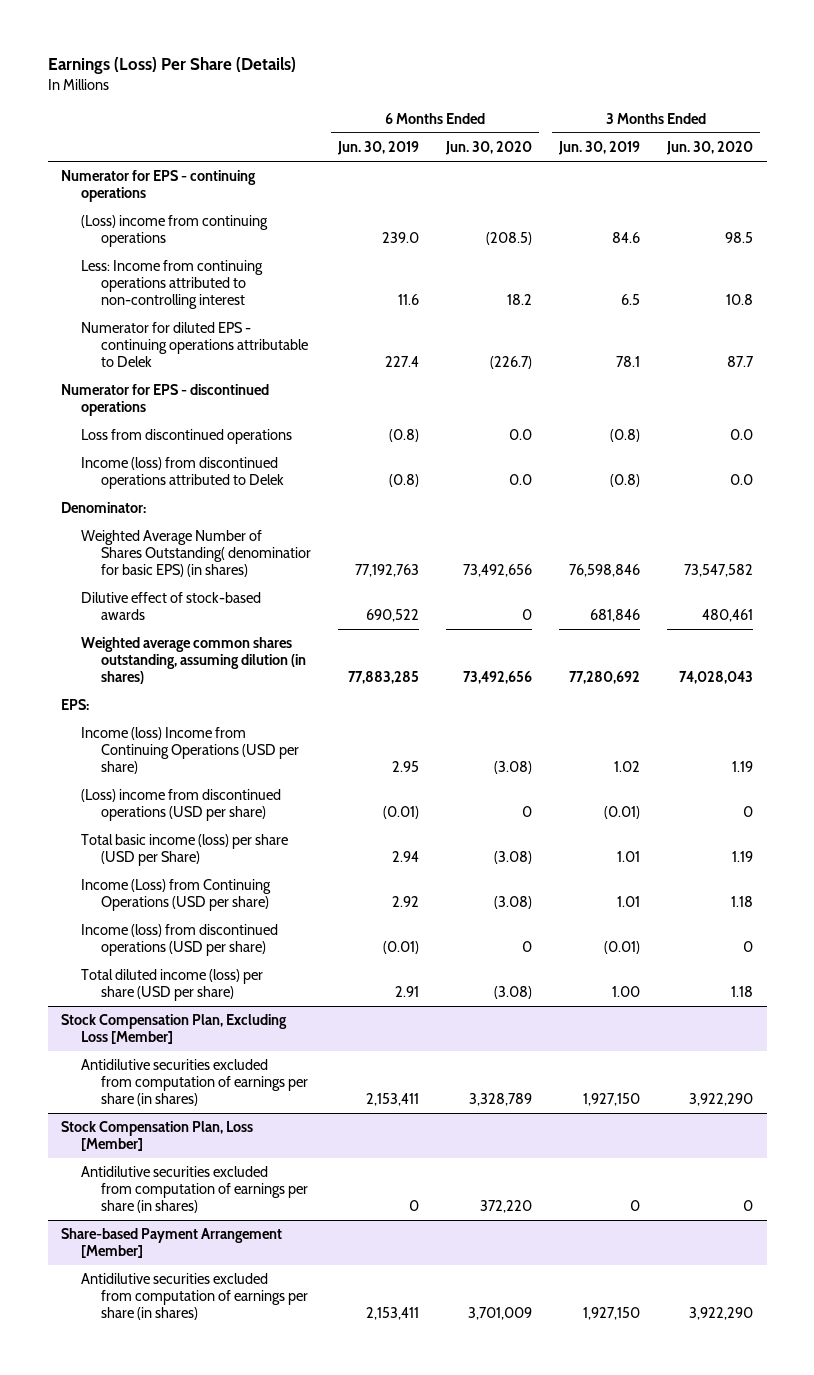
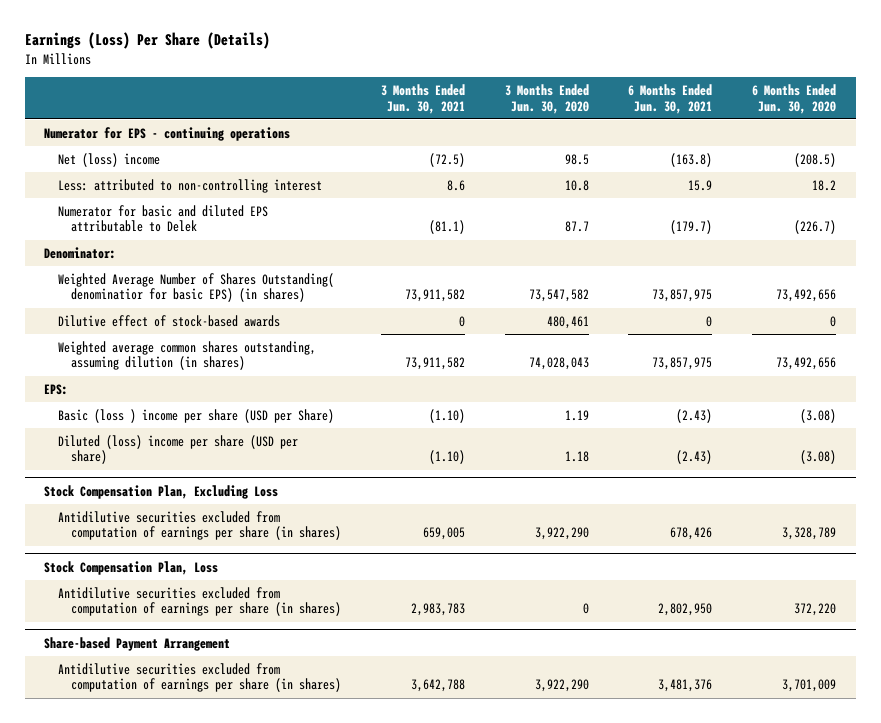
[337,141,420,156] Jun. 30, 2019 -> none
[558,141,641,156] Jun. 30, 2019 -> none
none -> [380,83,465,114] 3 Months Ended Jun. 30, 2021
none -> [628,83,713,114] 6 Months Ended Jun. 30, 2021
[61,384,270,417] Numerator for EPS - discontinued operations -> none
[81,429,293,445] Loss from discontinued operations -> none
[81,457,285,490] Income (loss) from discontinued operations attributed to Delek -> none
[81,215,269,248] (Loss) income from continuing operations -> [57,152,160,167] Net (loss) income
[81,260,264,310] Less: Income from continuing operations attributed to non-controlling interest -> [57,178,322,193] Less: attributed to non-controlling interest
[81,322,309,368] Numerator for diluted EPS - continuing operations attributable to Delek -> [57,204,268,233] Numerator for basic and diluted EPS attributable to Delek
[81,727,300,775] Income (loss) Income from Continuing Operations (USD per share) -> none
[81,789,282,822] (Loss) income from discontinued operations (USD per share) -> none
[81,879,272,912] Income (Loss) from Continuing Operations (USD per share) -> none
[81,924,279,957] Income (loss) from discontinued operations (USD per share) -> none
[81,834,289,867] Total basic income (loss) per share (USD per Share) -> [57,408,334,423] Basic (loss ) income per share (USD per Share)
[81,969,264,1002] Total diluted income (loss) per share (USD per share) -> [57,434,298,465] Diluted (loss) income per share (USD per share)
[61,1014,288,1045] Stock Compensation Plan, Excluding Loss [Member] -> [44,484,279,499] Stock Compensation Plan, Excluding Loss
[61,1121,254,1152] Stock Compensation Plan, Loss [Member] -> [44,560,219,575] Stock Compensation Plan, Loss
[61,1228,283,1259] Share-based Payment Arrangement [Member] -> [44,636,231,651] Share-based Payment Arrangement

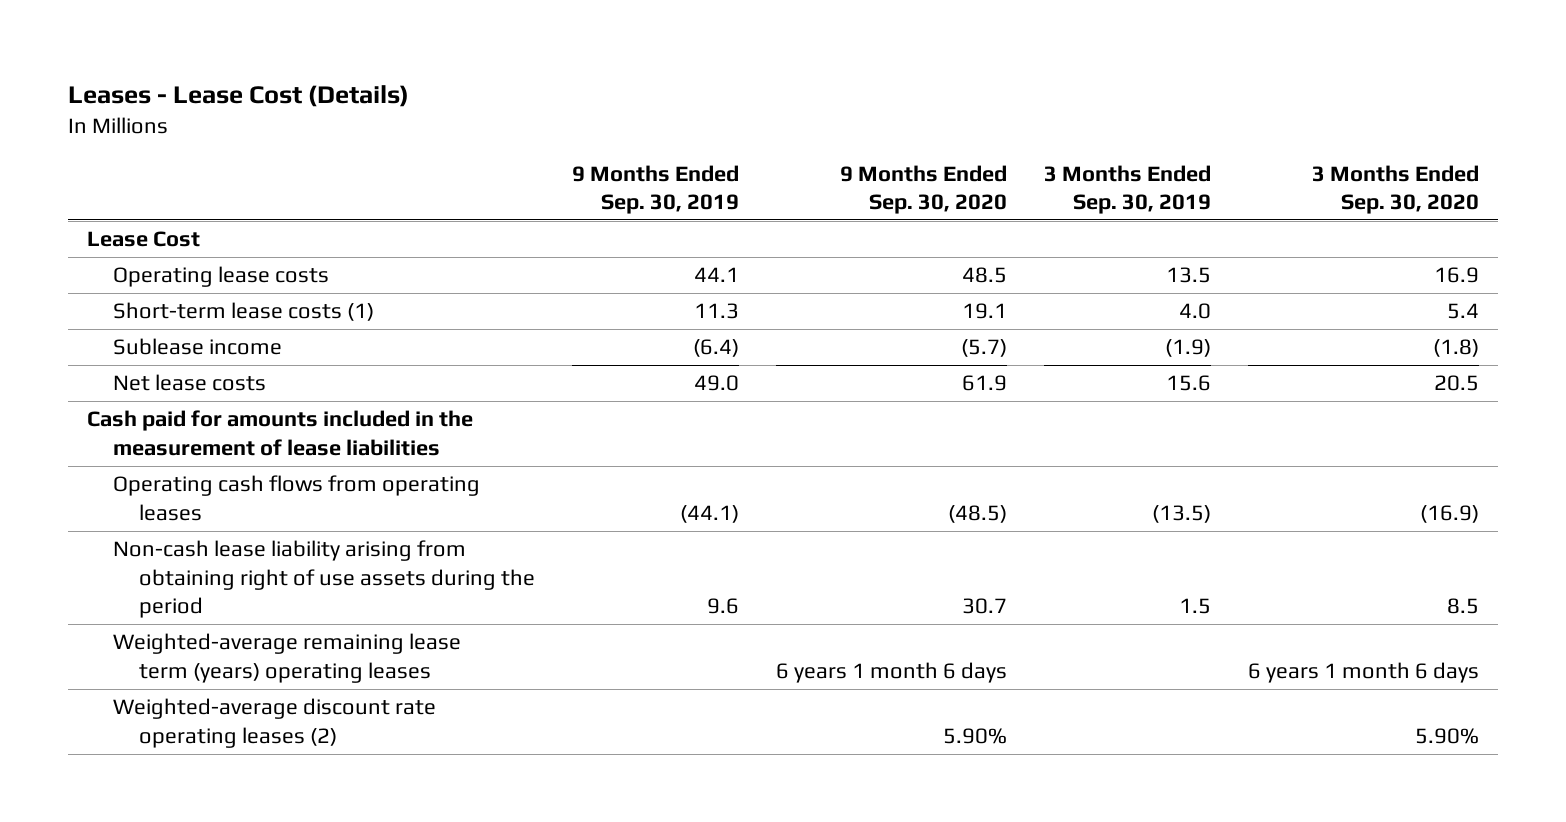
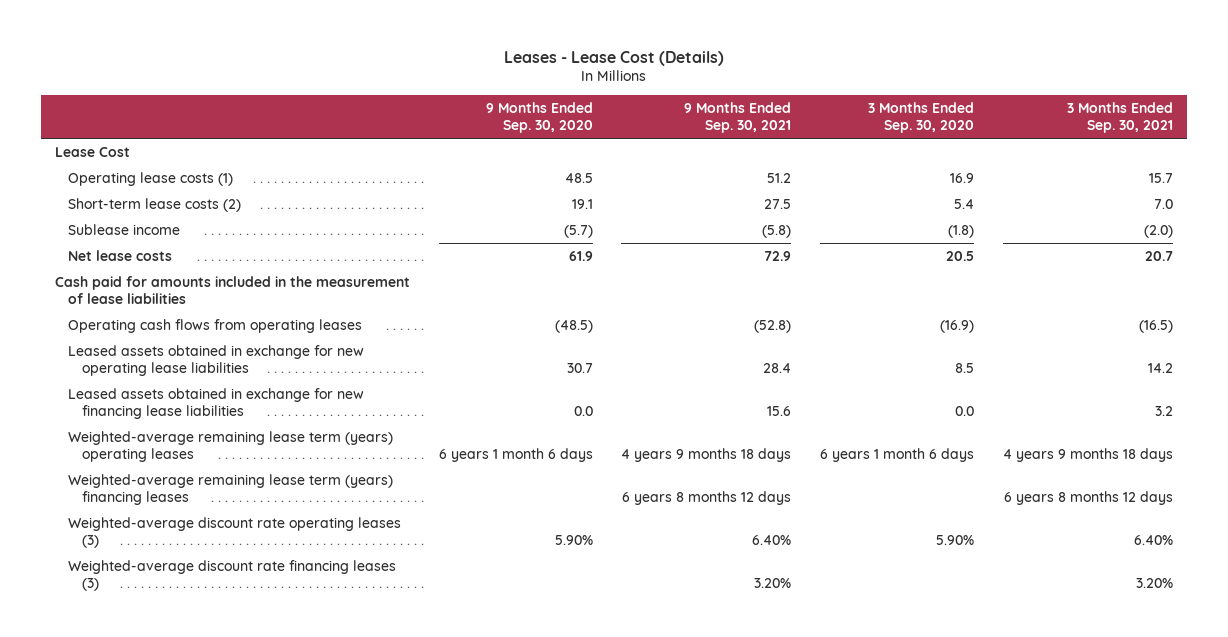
[571,164,739,214] 9 Months Ended Sep. 30, 2019 -> none
[1043,164,1211,214] 3 Months Ended Sep. 30, 2019 -> none
none -> [684,102,792,134] 9 Months Ended Sep. 30, 2021
none -> [1066,102,1173,134] 3 Months Ended Sep. 30, 2021
[112,266,329,288] Operating lease costs -> [68,171,234,186] Operating lease costs (1)
[112,302,374,322] Short-term lease costs (1) -> [68,197,242,212] Short-term lease costs (2)
[112,540,535,618] Non-cash lease liability arising from obtaining right of use assets during the period -> [68,344,365,376] Leased assets obtained in exchange for new operating lease liabilities
none -> [68,387,365,419] Leased assets obtained in exchange for new financing lease liabilities
none -> [68,473,394,505] Weighted-average remaining lease term (years) financing leases
[112,698,436,748] Weighted-average discount rate operating leases (2) -> [68,516,402,548] Weighted-average discount rate operating leases (3)
none -> [68,559,397,591] Weighted-average discount rate financing leases (3)

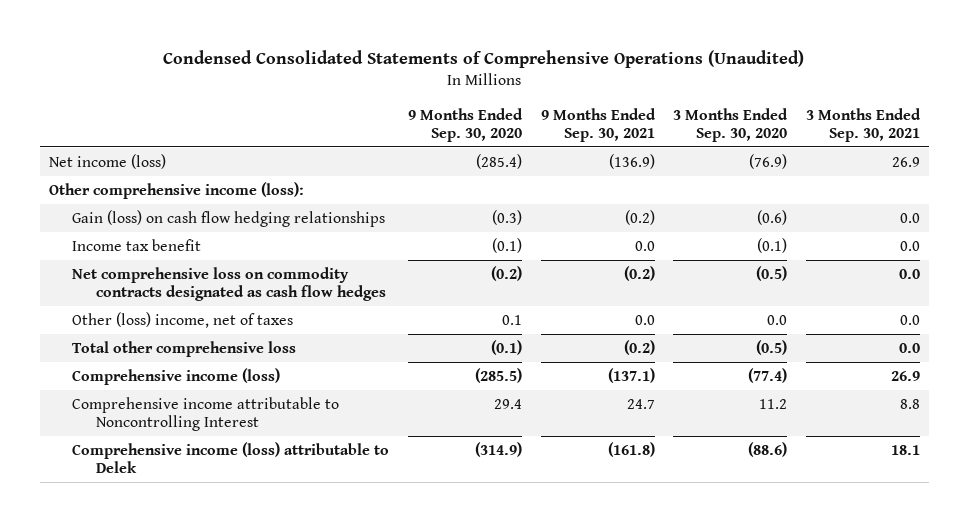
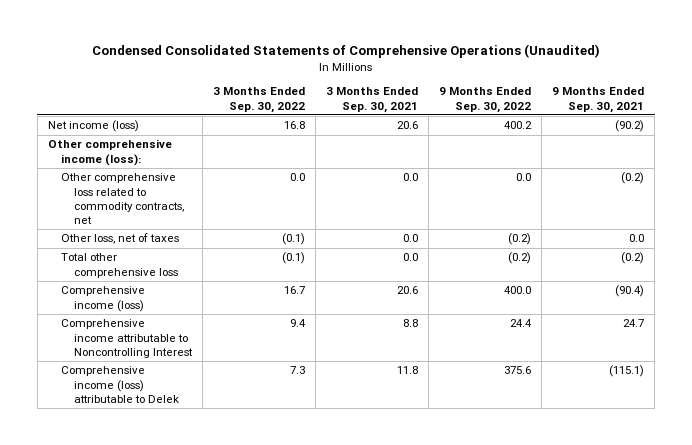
[408,107,524,142] 9 Months Ended Sep. 30, 2020 -> none
[673,107,789,142] 3 Months Ended Sep. 30, 2020 -> none
none -> [212,87,305,113] 3 Months Ended Sep. 30, 2022
none -> [438,87,531,113] 9 Months Ended Sep. 30, 2022
[608,153,655,169] (136.9) -> [615,120,645,133] (90.2)
[891,156,920,167] 26.9 -> [396,121,418,130] 20.6
[72,209,386,227] Gain (loss) on cash flow hedging relationships -> none
[72,238,202,251] Income tax benefit -> none
[72,266,386,301] Net comprehensive loss on commodity contracts designated as cash flow hedges -> [60,173,184,225] Other comprehensive loss related to commodity contracts, net
[72,311,294,328] Other (loss) income, net of taxes -> [60,233,179,245] Other loss, net of taxes
[607,367,655,383] (137.1) -> [615,285,645,298] (90.4)
[890,370,920,381] 26.9 -> [396,286,418,295] 20.6
[607,441,655,457] (161.8) -> [609,365,645,378] (115.1)
[890,444,920,455] 18.1 -> [396,366,418,375] 11.8

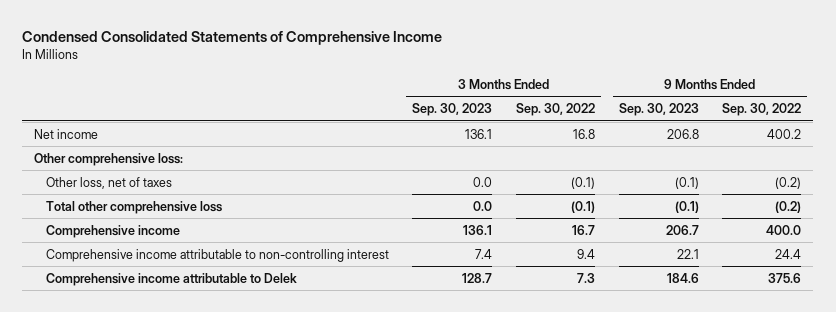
[92,44,601,59] Condensed Consolidated Statements of Comprehensive Operations (Unaudited) -> [22,31,443,46] Condensed Consolidated Statements of Comprehensive Income
[325,87,418,113] 3 Months Ended Sep. 30, 2021 -> none
[552,87,645,113] 9 Months Ended Sep. 30, 2021 -> none
none -> [412,103,493,117] Sep. 30, 2023
none -> [618,103,699,117] Sep. 30, 2023
[60,173,184,225] Other comprehensive loss related to commodity contracts, net -> none
[48,120,140,133] Net income (loss) -> [34,128,99,139] Net income
[48,139,173,166] Other comprehensive income (loss): -> [34,152,184,166] Other comprehensive loss:
[60,286,145,312] Comprehensive income (loss) -> [45,224,180,238] Comprehensive income
[60,319,193,358] Comprehensive income attributable to Noncontrolling Interest -> [45,248,389,262] Comprehensive income attributable to non-controlling interest
[60,366,179,403] Comprehensive income (loss) attributable to Delek -> [45,272,297,286] Comprehensive income attributable to Delek

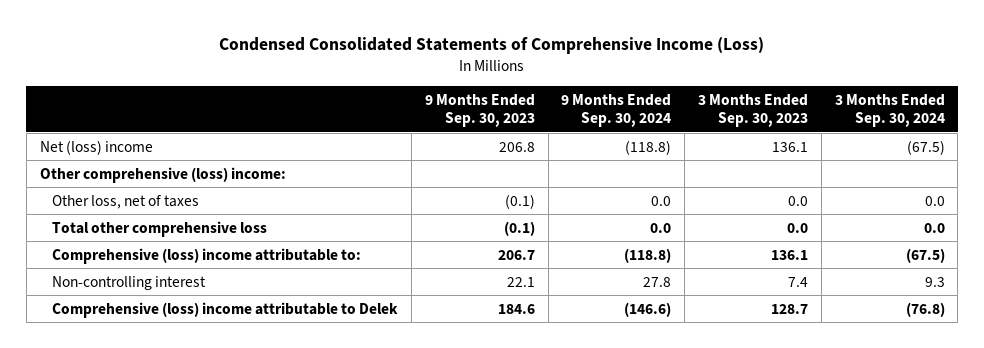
[22,31,443,46] Condensed Consolidated Statements of Comprehensive Income -> [219,37,765,55] Condensed Consolidated Statements of Comprehensive Income (Loss)
[516,103,596,117] Sep. 30, 2022 -> none
[722,103,802,117] Sep. 30, 2022 -> none
none -> [561,93,672,128] 9 Months Ended Sep. 30, 2024
none -> [834,93,945,128] 3 Months Ended Sep. 30, 2024
[34,128,99,139] Net income -> [39,139,153,155] Net (loss) income
[34,152,184,166] Other comprehensive loss: -> [39,166,286,183] Other comprehensive (loss) income:
[45,224,180,238] Comprehensive income -> [52,247,362,264] Comprehensive (loss) income attributable to:
[45,248,389,262] Comprehensive income attributable to non-controlling interest -> [52,275,207,290] Non-controlling interest
[45,272,297,286] Comprehensive income attributable to Delek -> [52,301,399,318] Comprehensive (loss) income attributable to Delek

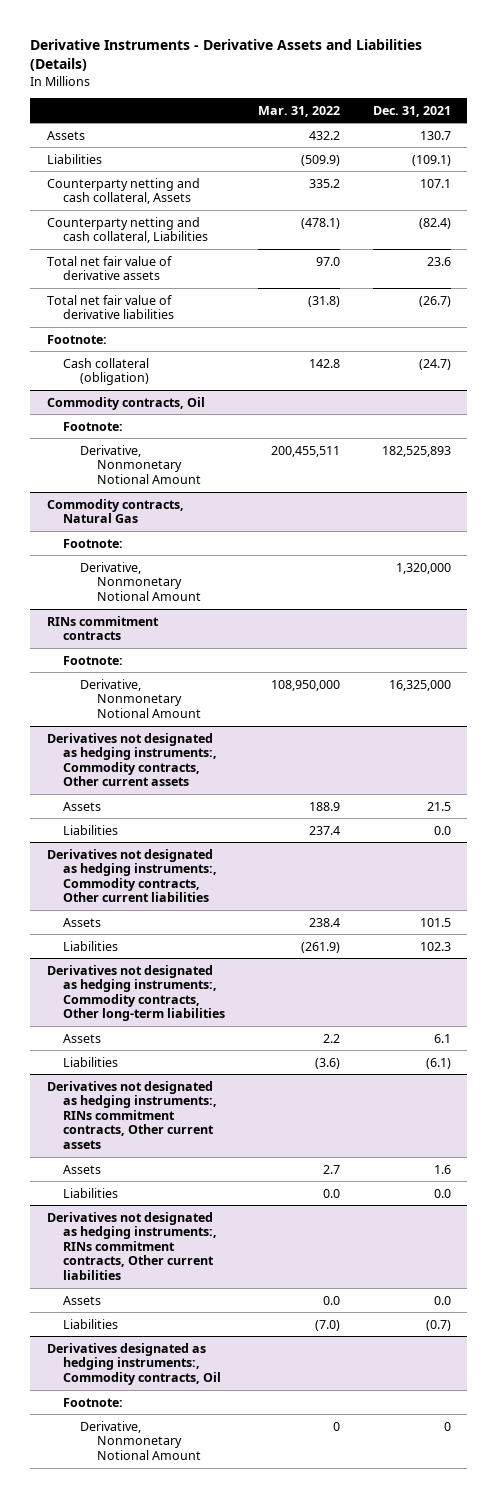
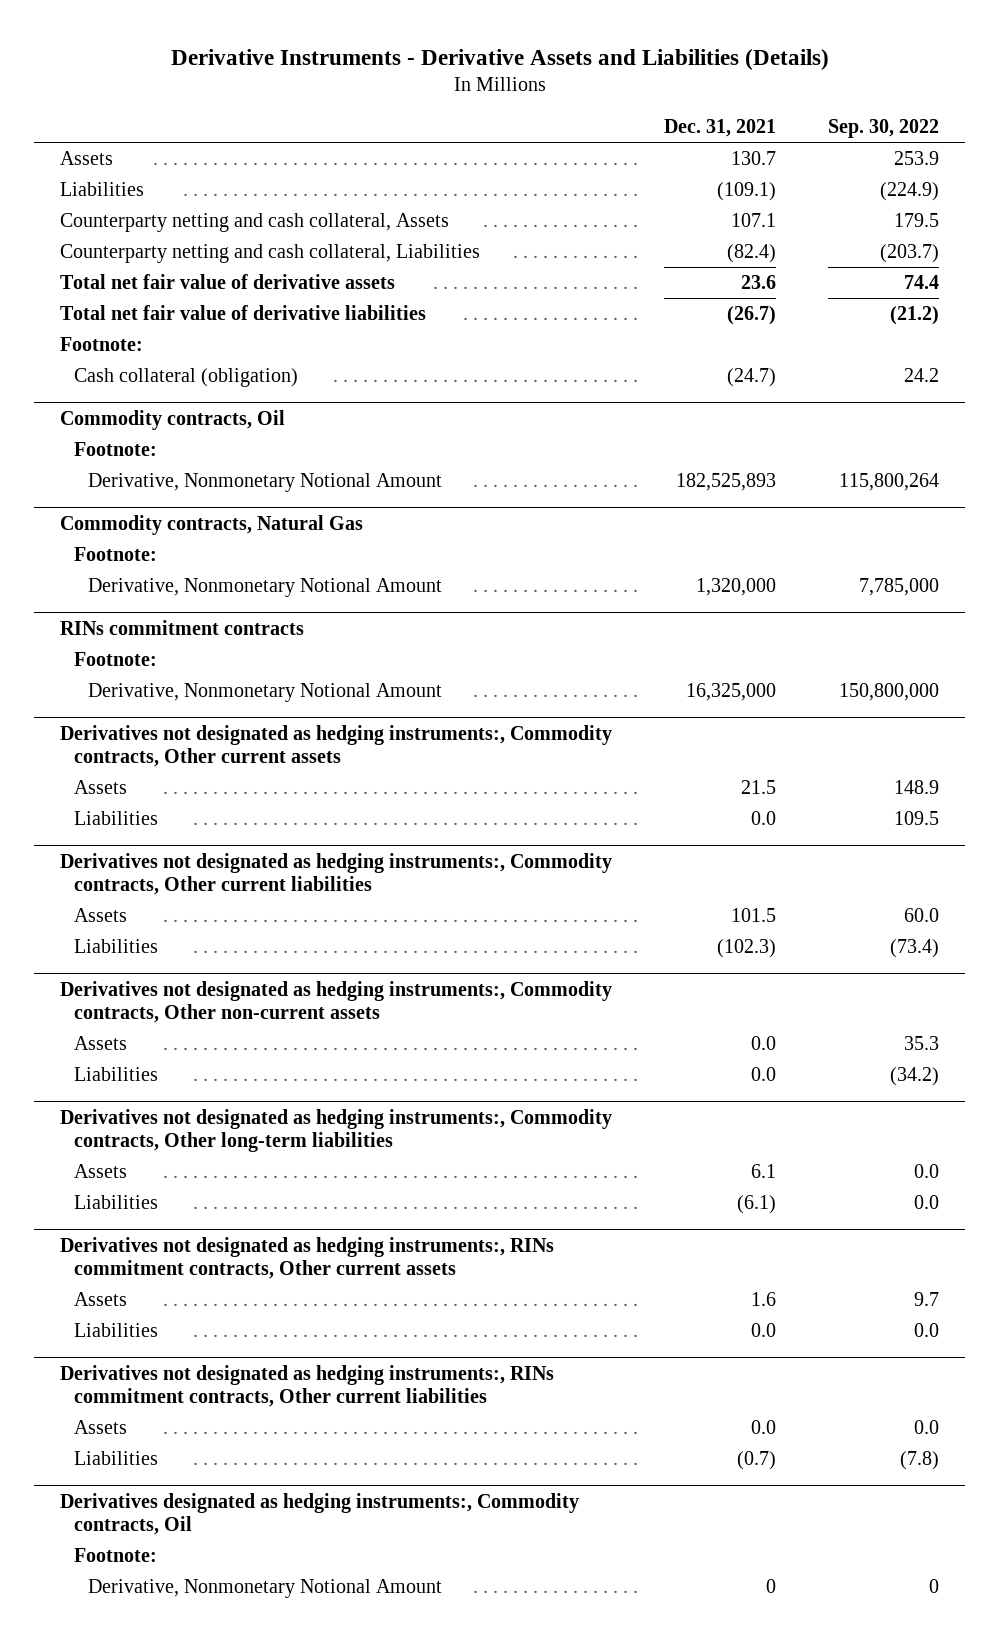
[258,105,341,117] Mar. 31, 2022 -> none
none -> [828,119,940,139] Sep. 30, 2022
[419,941,451,951] 102.3 -> [717,938,777,958] (102.3)
none -> [60,980,613,1024] Derivatives not designated as hedging instruments:, Commodity contracts, Other non-current assets
none -> [73,1035,127,1050] Assets
none -> [73,1066,158,1081] Liabilities

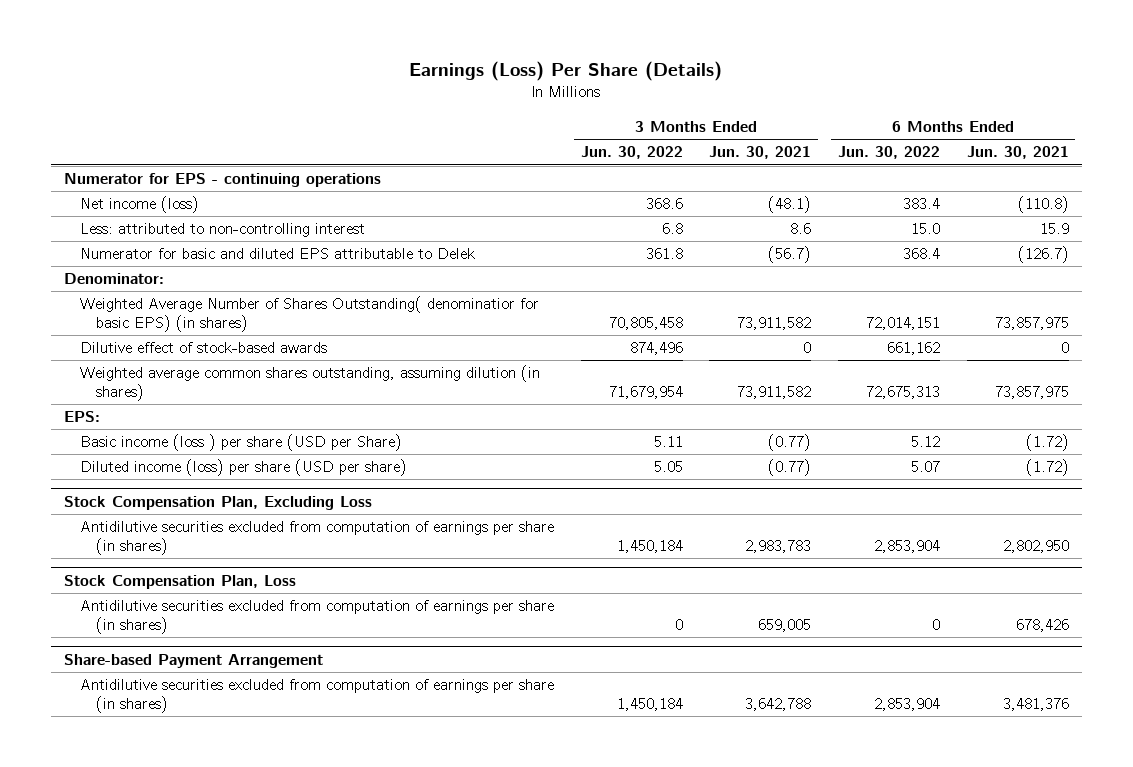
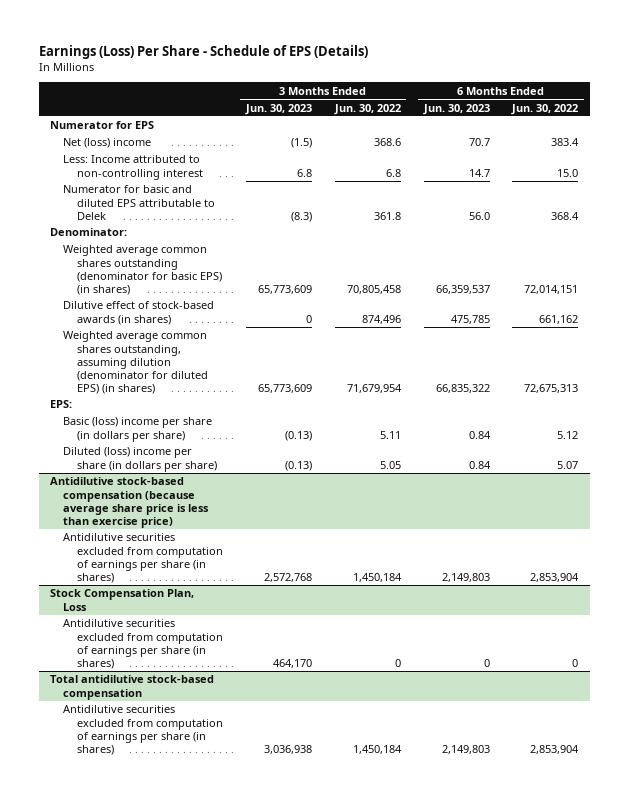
[409,60,723,81] Earnings (Loss) Per Share (Details) -> [38,44,368,59] Earnings (Loss) Per Share - Schedule of EPS (Details)
[709,146,812,160] Jun. 30, 2021 -> none
[966,146,1069,160] Jun. 30, 2021 -> none
none -> [244,103,312,115] Jun. 30, 2023
none -> [422,103,490,115] Jun. 30, 2023
[63,173,381,188] Numerator for EPS - continuing operations -> [50,121,155,130] Numerator for EPS
[80,196,200,214] Net income (loss) -> [63,138,152,149] Net (loss) income
[80,223,366,238] Less: attributed to non-controlling interest -> [63,155,203,180] Less: Income attributed to non-controlling interest
[80,296,540,333] Weighted Average Number of Shares Outstanding( denominatior for basic EPS) (in shares) -> [63,245,222,295] Weighted average common shares outstanding (denominator for basic EPS) (in shares)
[80,342,328,354] Dilutive effect of stock-based awards -> [63,301,215,325] Dilutive effect of stock-based awards (in shares)
[80,365,541,402] Weighted average common shares outstanding, assuming dilution (in shares) -> [63,331,208,395] Weighted average common shares outstanding, assuming dilution (denominator for diluted EPS) (in shares)
[80,434,403,452] Basic income (loss ) per share (USD per Share) -> [63,417,213,442] Basic (loss) income per share (in dollars per share)
[80,459,408,477] Diluted income (loss) per share (USD per share) -> [63,447,217,472] Diluted (loss) income per share (in dollars per share)
[63,495,372,510] Stock Compensation Plan, Excluding Loss -> [50,477,210,528] Antidilutive stock-based compensation (because average share price is less than exercise price)
[63,653,323,668] Share-based Payment Arrangement -> [50,675,215,700] Total antidilutive stock-based compensation

